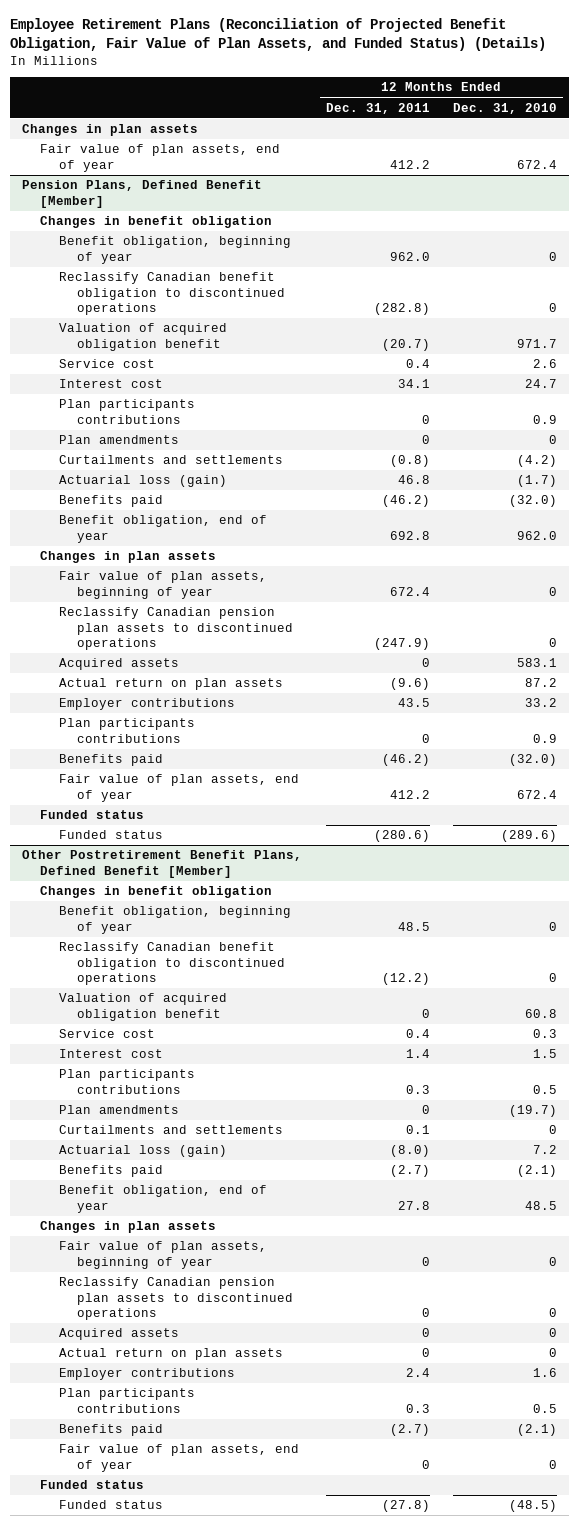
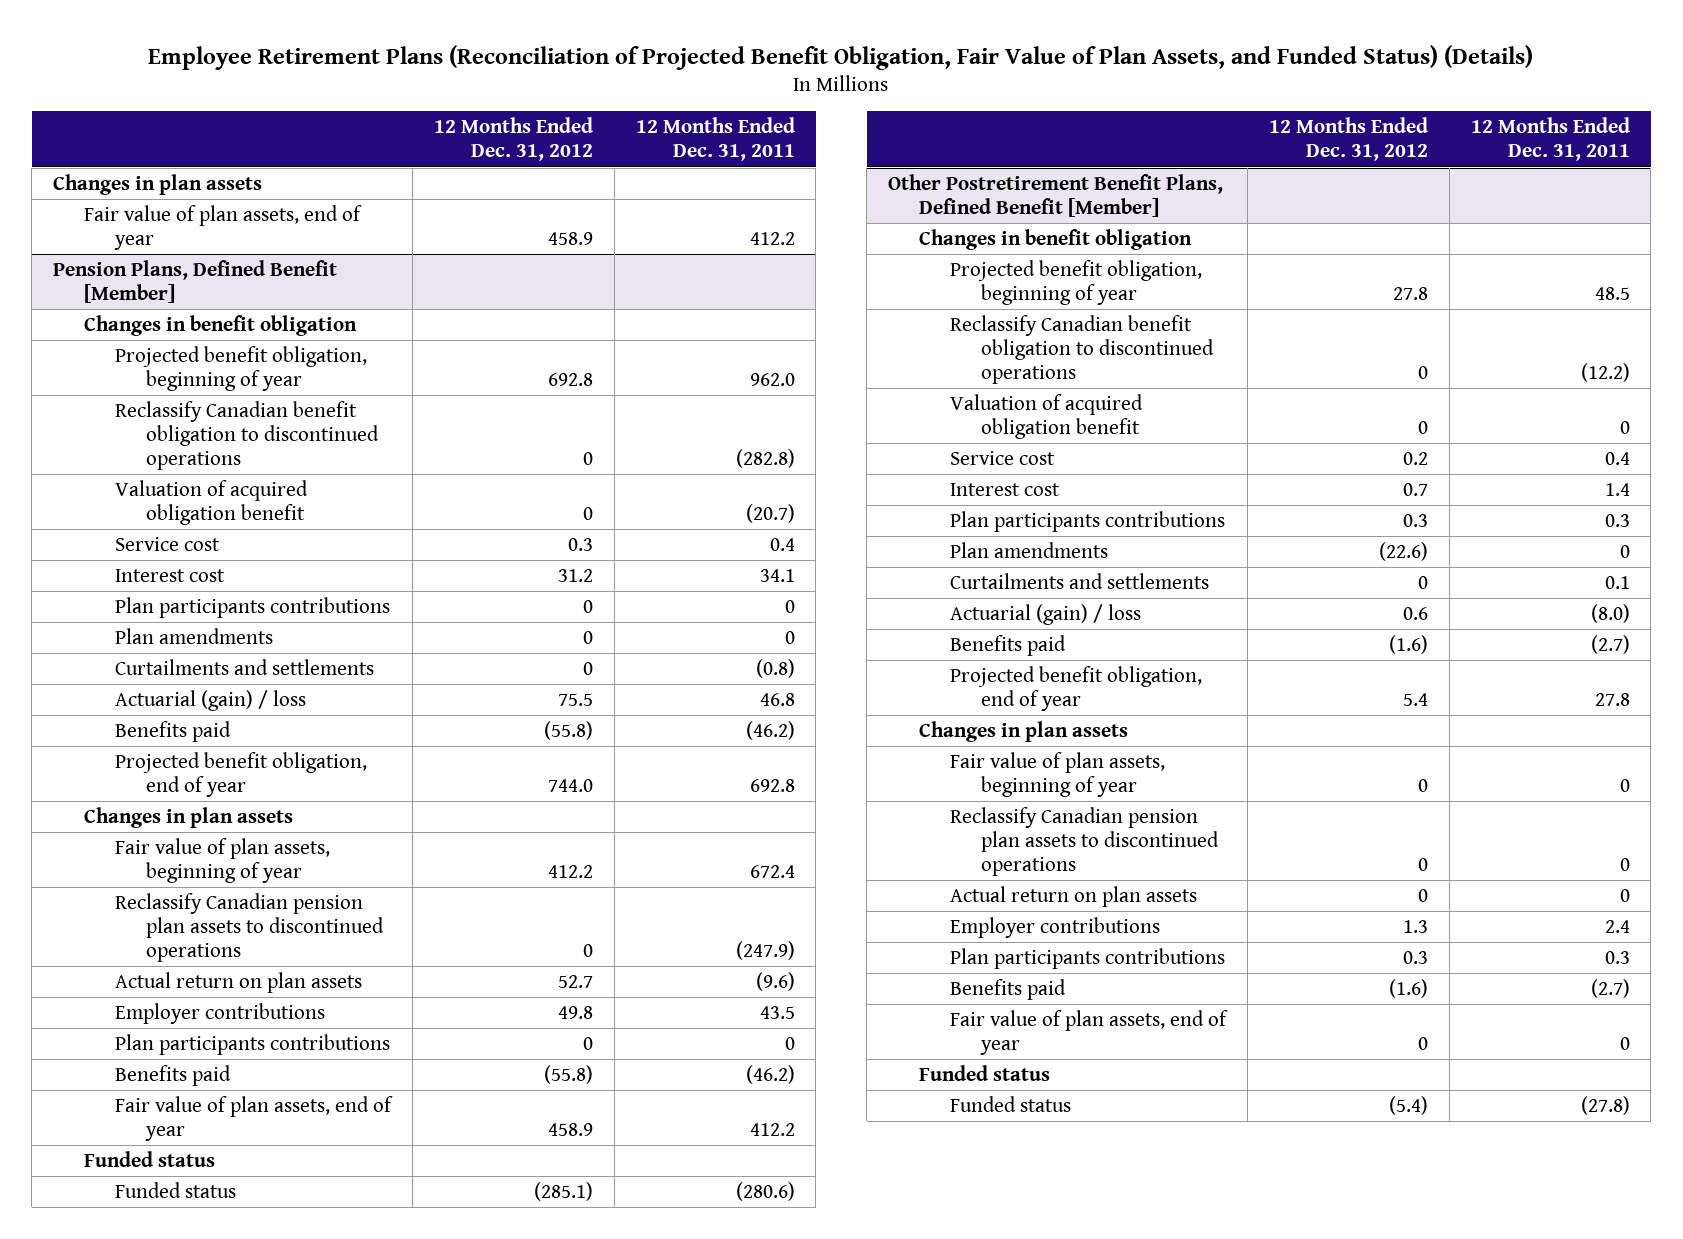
[452,102,557,114] Dec. 31, 2010 -> none
none -> [433,117,593,162] 12 Months Ended Dec. 31, 2012
[58,236,291,264] Benefit obligation, beginning of year -> [115,345,368,391] Projected benefit obligation, beginning of year
[58,475,227,488] Actuarial loss (gain) -> [115,689,307,711] Actuarial (gain) / loss
[58,515,267,543] Benefit obligation, end of year -> [115,751,368,797] Projected benefit obligation, end of year
[58,658,179,671] Acquired assets -> none
[58,906,291,934] Benefit obligation, beginning of year -> [950,259,1203,305] Projected benefit obligation, beginning of year
[58,1145,227,1158] Actuarial loss (gain) -> [950,603,1142,625] Actuarial (gain) / loss
[58,1185,267,1213] Benefit obligation, end of year -> [950,665,1203,711] Projected benefit obligation, end of year
[58,1328,179,1341] Acquired assets -> none

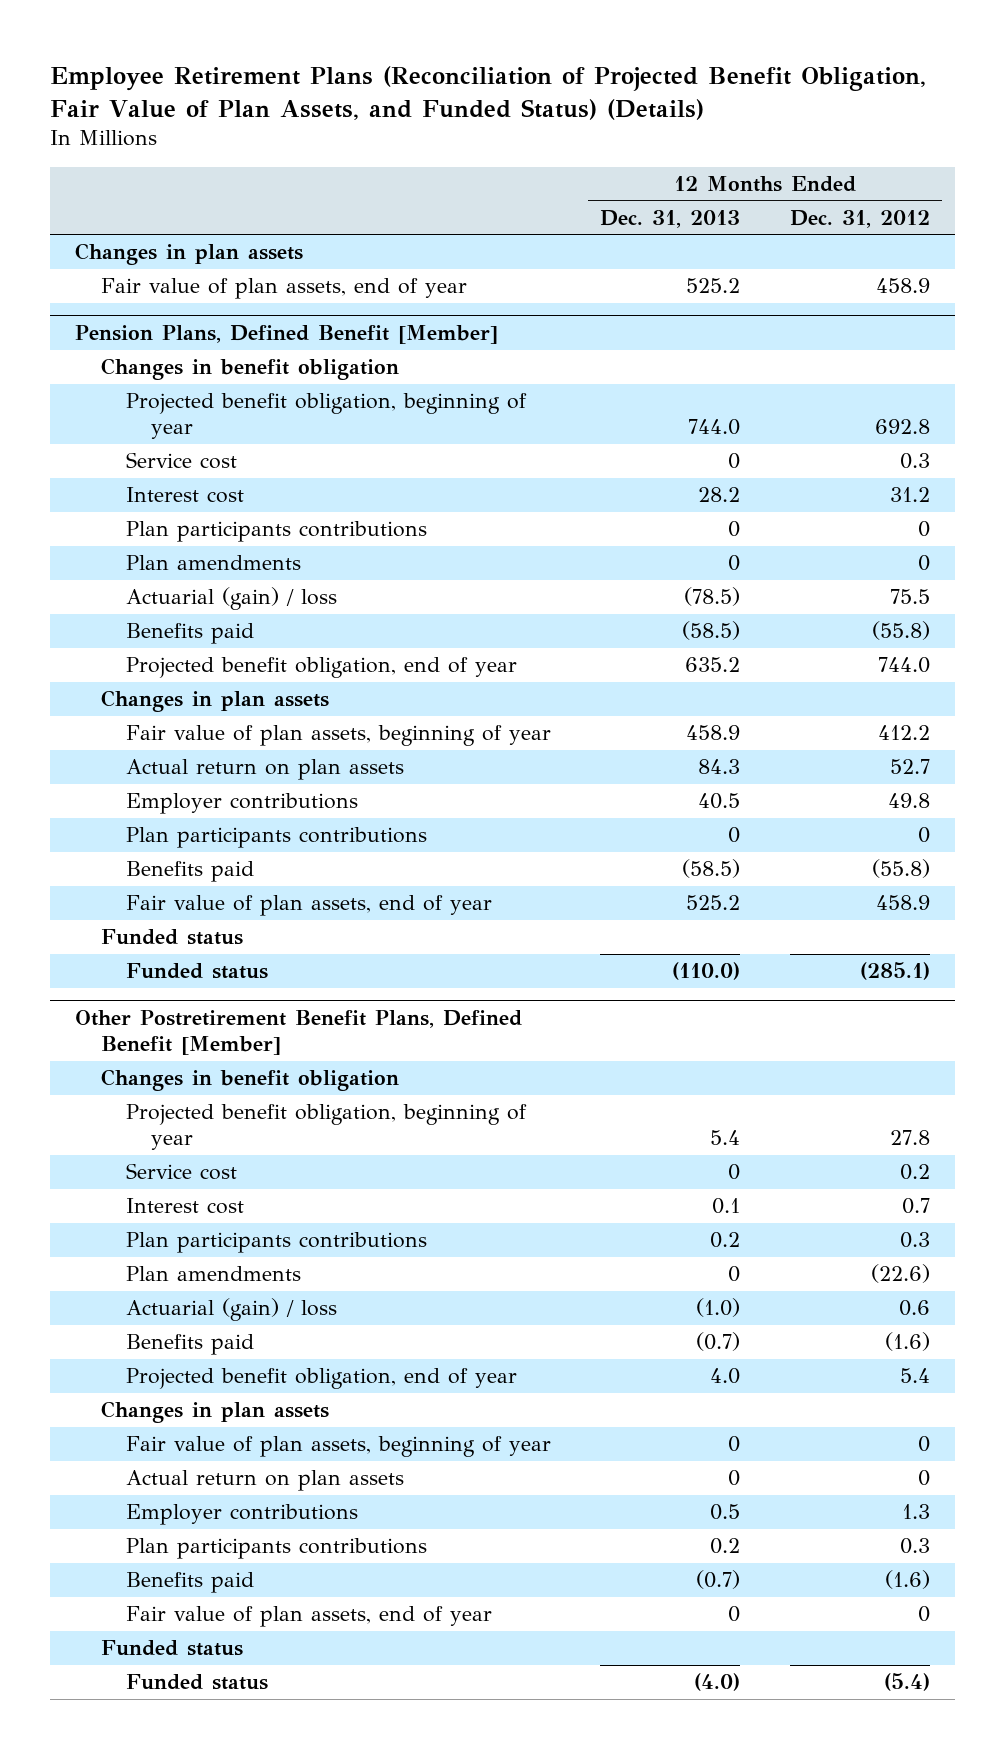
[635,117,795,162] 12 Months Ended Dec. 31, 2011 -> none
none -> [600,209,741,228] Dec. 31, 2013
[115,400,380,471] Reclassify Canadian benefit obligation to discontinued operations -> none
[115,479,309,525] Valuation of acquired obligation benefit -> none
[115,658,375,675] Curtailments and settlements -> none
[115,892,385,963] Reclassify Canadian pension plan assets to discontinued operations -> none
[950,314,1215,385] Reclassify Canadian benefit obligation to discontinued operations -> none
[950,393,1144,439] Valuation of acquired obligation benefit -> none
[950,572,1210,589] Curtailments and settlements -> none
[950,806,1220,877] Reclassify Canadian pension plan assets to discontinued operations -> none

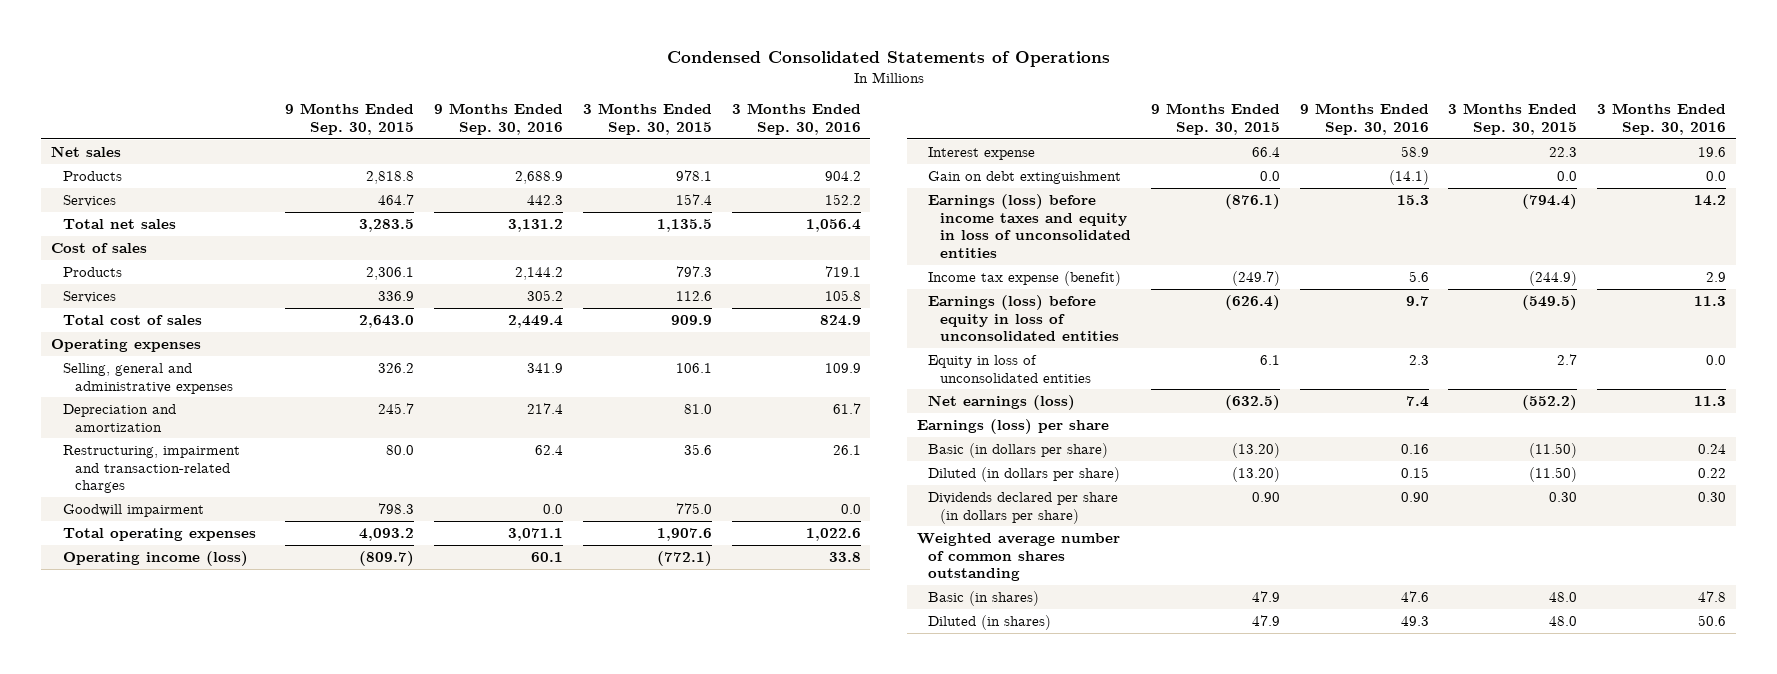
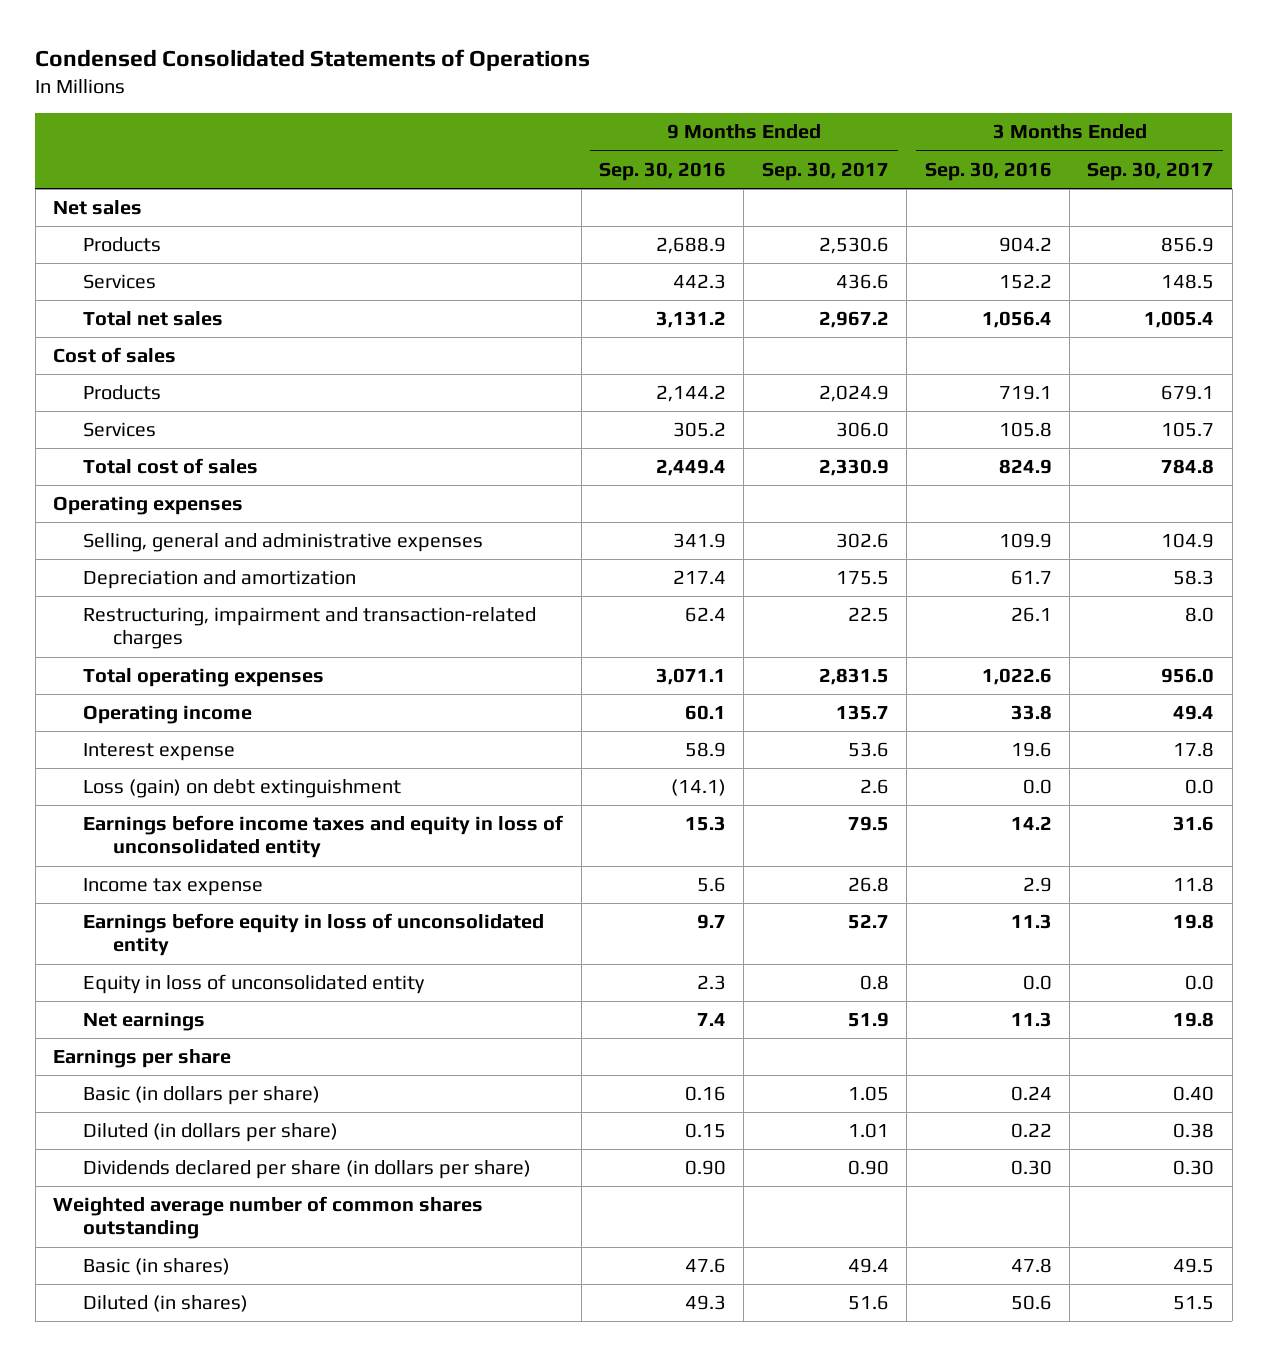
[285,103,415,135] 9 Months Ended Sep. 30, 2015 -> none
[582,103,712,135] 3 Months Ended Sep. 30, 2015 -> none
none -> [761,161,889,181] Sep. 30, 2017
none -> [1087,161,1215,181] Sep. 30, 2017
[62,503,204,517] Goodwill impairment -> none
[62,550,248,566] Operating income (loss) -> [83,705,253,725] Operating income
[928,170,1122,184] Gain on debt extinguishment -> [83,779,402,799] Loss (gain) on debt extinguishment
[928,193,1132,259] Earnings (loss) before income taxes and equity in loss of unconsolidated entities -> [83,815,564,859] Earnings before income taxes and equity in loss of unconsolidated entity
[928,270,1122,286] Income tax expense (benefit) -> [83,878,264,897] Income tax expense
[928,294,1120,342] Earnings (loss) before equity in loss of unconsolidated entities -> [83,913,545,957] Earnings before equity in loss of unconsolidated entity
[928,354,1092,383] Equity in loss of unconsolidated entities -> [83,974,426,995] Equity in loss of unconsolidated entity
[928,394,1076,410] Net earnings (loss) -> [83,1012,206,1032] Net earnings
[916,418,1109,434] Earnings (loss) per share -> [53,1049,232,1069] Earnings per share

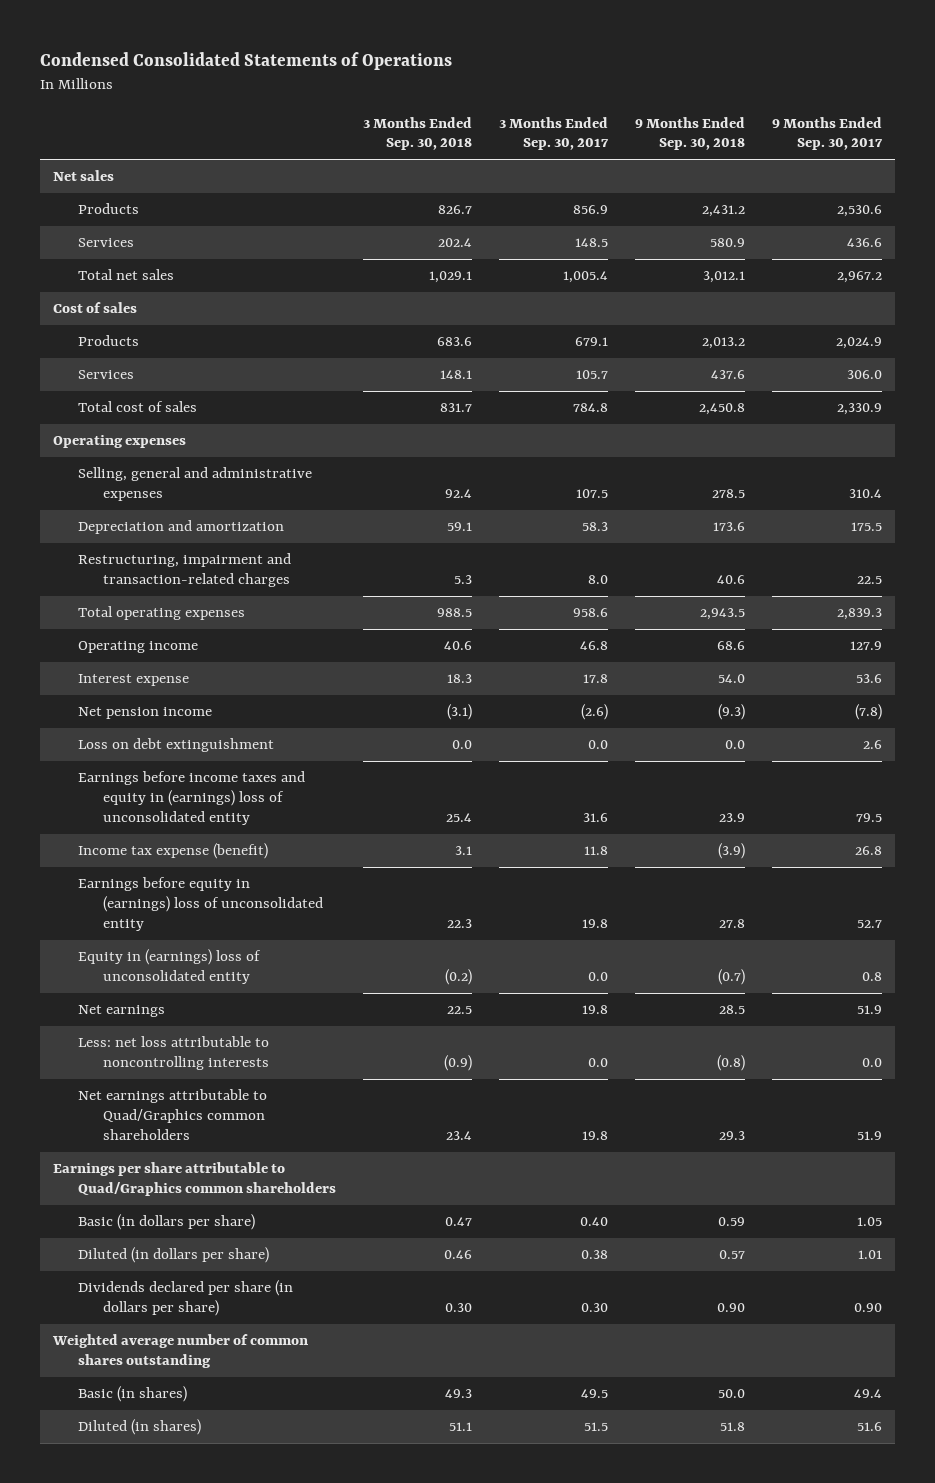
[599,161,727,181] Sep. 30, 2016 -> none
[924,161,1052,181] Sep. 30, 2016 -> none
none -> [362,116,472,151] 3 Months Ended Sep. 30, 2018
none -> [634,116,745,151] 9 Months Ended Sep. 30, 2018
[835,533,889,549] 302.6 -> [848,489,882,499] 310.4
[1161,533,1215,549] 104.9 -> [575,489,608,499] 107.5
[818,668,889,686] 2,831.5 -> [836,608,882,621] 2,839.3
[1161,668,1215,684] 956.0 -> [572,608,608,618] 958.6
[835,705,889,721] 135.7 -> [849,641,882,651] 127.9
[1173,705,1215,721] 49.4 -> [579,641,608,651] 46.8
none -> [78,707,213,720] Net pension income
[83,779,402,799] Loss (gain) on debt extinguishment -> [78,738,275,753] Loss on debt extinguishment
[83,815,564,859] Earnings before income taxes and equity in loss of unconsolidated entity -> [78,771,306,826] Earnings before income taxes and equity in (earnings) loss of unconsolidated entity
[83,878,264,897] Income tax expense -> [78,843,269,860] Income tax expense (benefit)
[83,913,545,957] Earnings before equity in loss of unconsolidated entity -> [78,877,323,932] Earnings before equity in (earnings) loss of unconsolidated entity
[83,974,426,995] Equity in loss of unconsolidated entity -> [78,949,262,985] Equity in (earnings) loss of unconsolidated entity
none -> [78,1036,270,1071] Less: net loss attributable to noncontrolling interests
none -> [78,1089,268,1141] Net earnings attributable to Quad/Graphics common shareholders
[53,1049,232,1069] Earnings per share -> [53,1162,337,1197] Earnings per share attributable to Quad/Graphics common shareholders

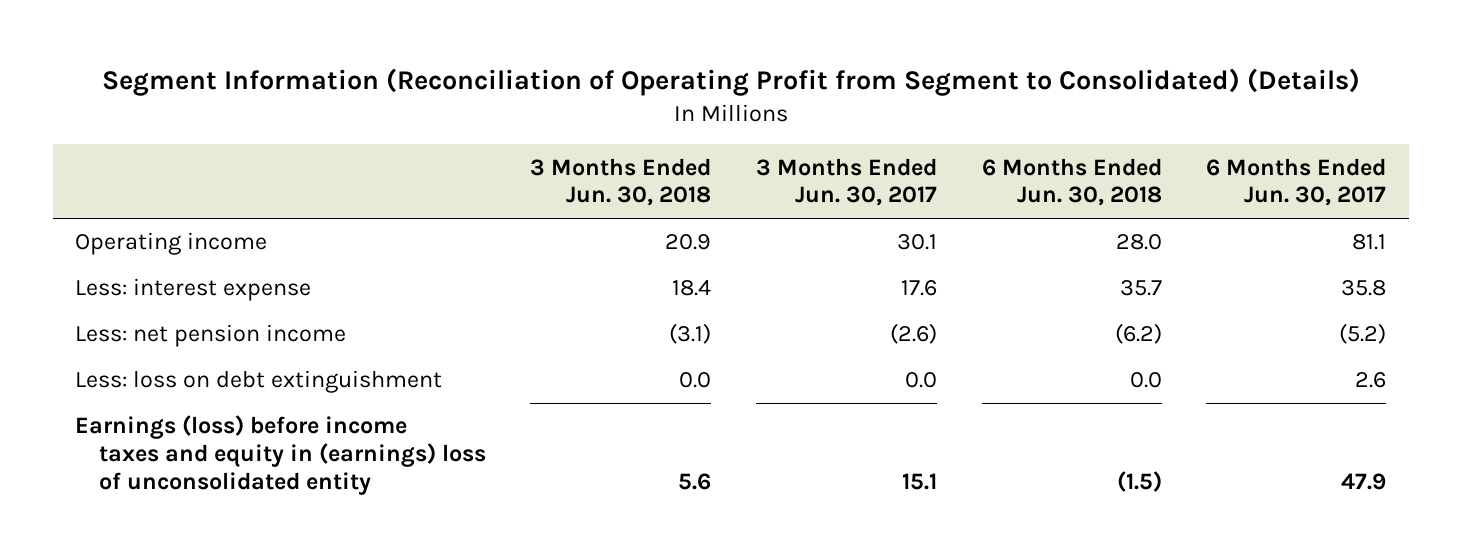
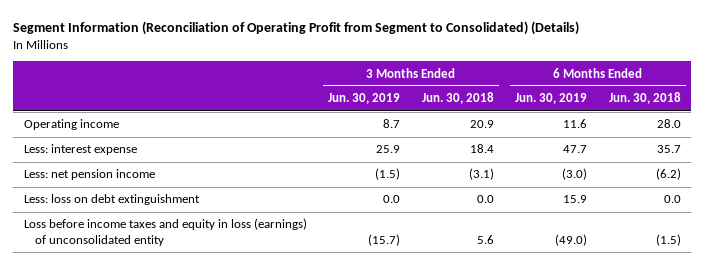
[755,157,937,207] 3 Months Ended Jun. 30, 2017 -> none
[1206,157,1387,207] 6 Months Ended Jun. 30, 2017 -> none
none -> [328,93,401,105] Jun. 30, 2019
none -> [515,93,588,105] Jun. 30, 2019
[75,415,486,495] Earnings (loss) before income taxes and equity in (earnings) loss of unconsolidated entity -> [24,218,308,246] Loss before income taxes and equity in loss (earnings) of unconsolidated entity

